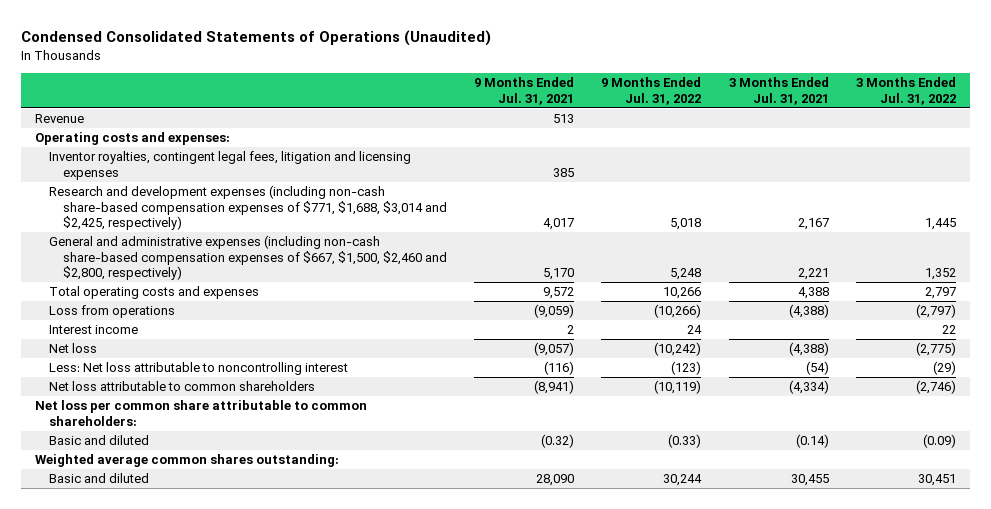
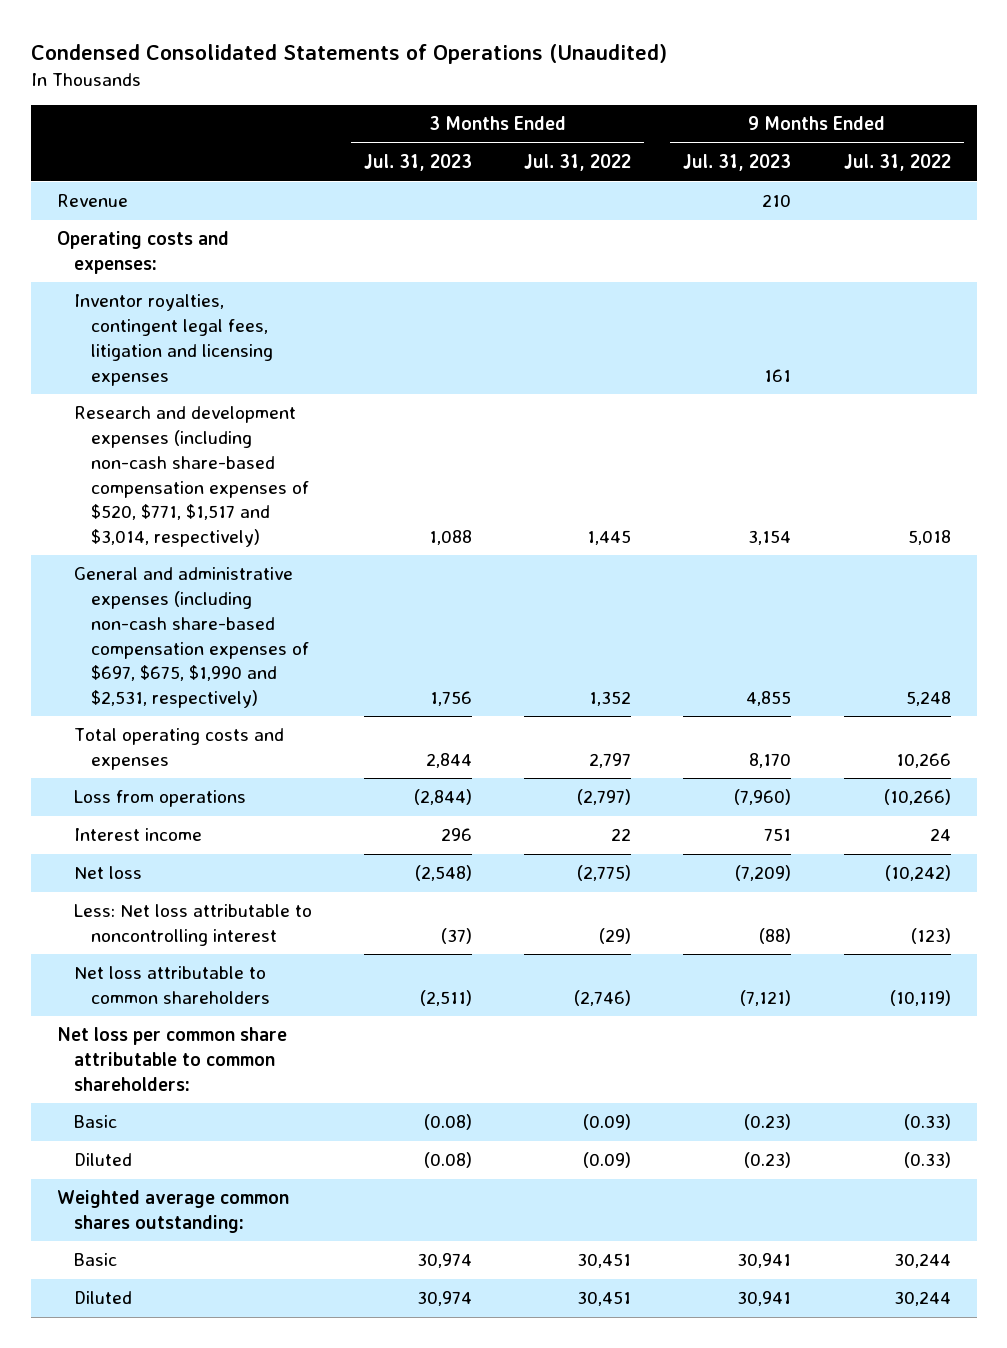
[474,77,575,105] 9 Months Ended Jul. 31, 2021 -> none
[728,77,829,105] 3 Months Ended Jul. 31, 2021 -> none
none -> [363,154,472,172] Jul. 31, 2023
none -> [683,154,792,172] Jul. 31, 2023
[48,185,447,231] Research and development expenses (including non-cash share-based compensation expenses of $771, $1,688, $3,014 and $2,425, respectively) -> [73,406,309,548] Research and development expenses (including non-cash share-based compensation expenses of $520, $771, $1,517 and $3,014, respectively)
[48,235,447,281] General and administrative expenses (including non-cash share-based compensation expenses of $667, $1,500, $2,460 and $2,800, respectively) -> [73,567,309,709] General and administrative expenses (including non-cash share-based compensation expenses of $697, $675, $1,990 and $2,531, respectively)
[48,435,149,446] Basic and diluted -> [73,1115,117,1129] Basic
none -> [73,1153,132,1167] Diluted
none -> [73,1253,117,1267] Basic
[48,473,149,484] Basic and diluted -> [73,1291,132,1305] Diluted

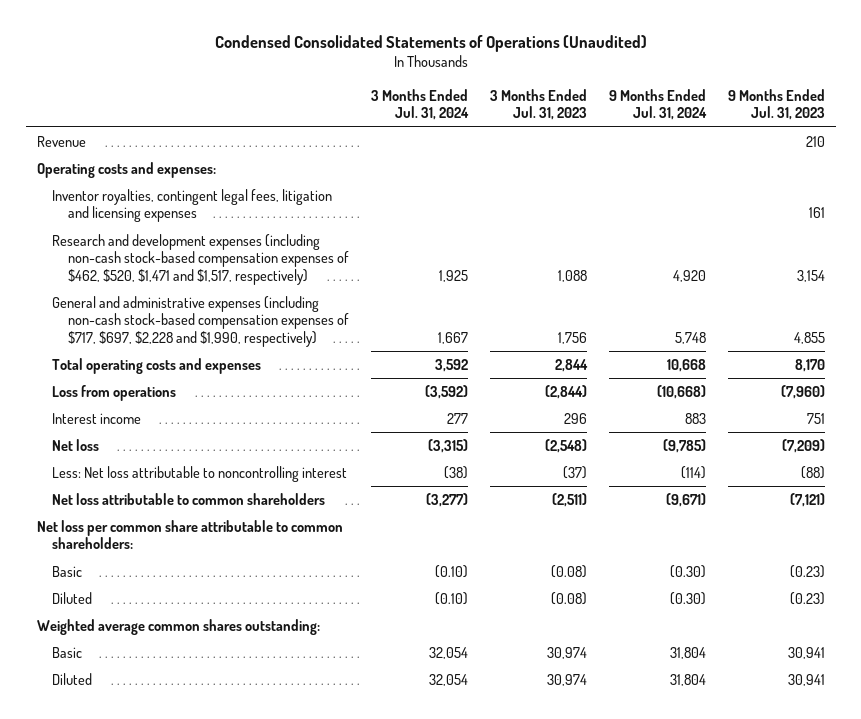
[524,154,632,172] Jul. 31, 2022 -> none
[843,154,951,172] Jul. 31, 2022 -> none
none -> [370,88,469,121] 3 Months Ended Jul. 31, 2024
none -> [608,88,707,121] 9 Months Ended Jul. 31, 2024
[73,406,309,548] Research and development expenses (including non-cash share-based compensation expenses of $520, $771, $1,517 and $3,014, respectively) -> [52,233,349,285] Research and development expenses (including non-cash stock-based compensation expenses of $462, $520, $1,471 and $1,517, respectively)
[73,567,309,709] General and administrative expenses (including non-cash share-based compensation expenses of $697, $675, $1,990 and $2,531, respectively) -> [52,295,349,347] General and administrative expenses (including non-cash stock-based compensation expenses of $717, $697, $2,228 and $1,990, respectively)

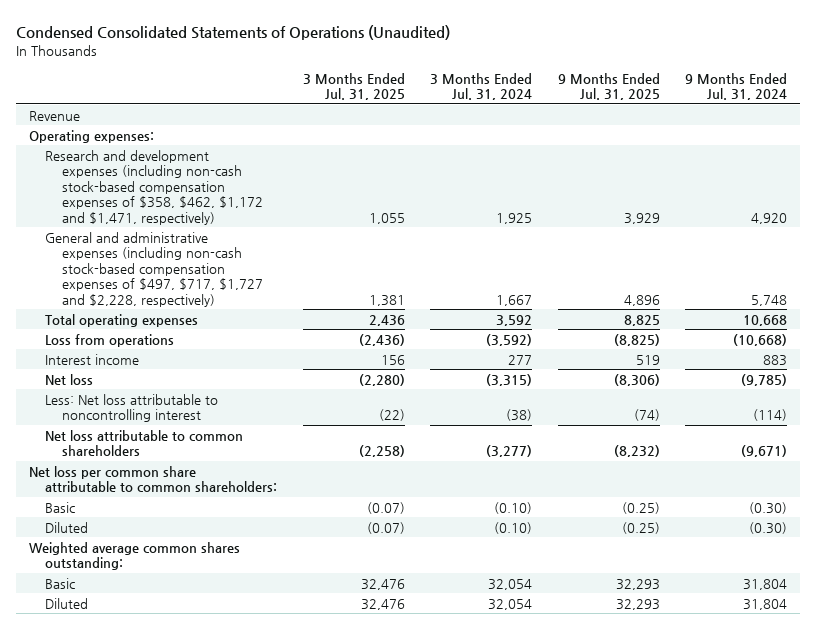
[489,88,587,121] 3 Months Ended Jul. 31, 2023 -> none
[727,88,825,121] 9 Months Ended Jul. 31, 2023 -> none
none -> [302,72,405,101] 3 Months Ended Jul. 31, 2025
none -> [557,72,660,101] 9 Months Ended Jul. 31, 2025
[52,188,333,223] Inventor royalties, contingent legal fees, litigation and licensing expenses -> none
[36,161,216,178] Operating costs and expenses: -> [28,129,154,143] Operating expenses:
[52,233,349,285] Research and development expenses (including non-cash stock-based compensation expenses of $462, $520, $1,471 and $1,517, respectively) -> [45,149,263,225] Research and development expenses (including non-cash stock-based compensation expenses of $358, $462, $1,172 and $1,471, respectively)
[52,295,349,347] General and administrative expenses (including non-cash stock-based compensation expenses of $717, $697, $2,228 and $1,990, respectively) -> [45,231,263,307] General and administrative expenses (including non-cash stock-based compensation expenses of $497, $717, $1,727 and $2,228, respectively)
[52,357,262,374] Total operating costs and expenses -> [45,313,199,327] Total operating expenses

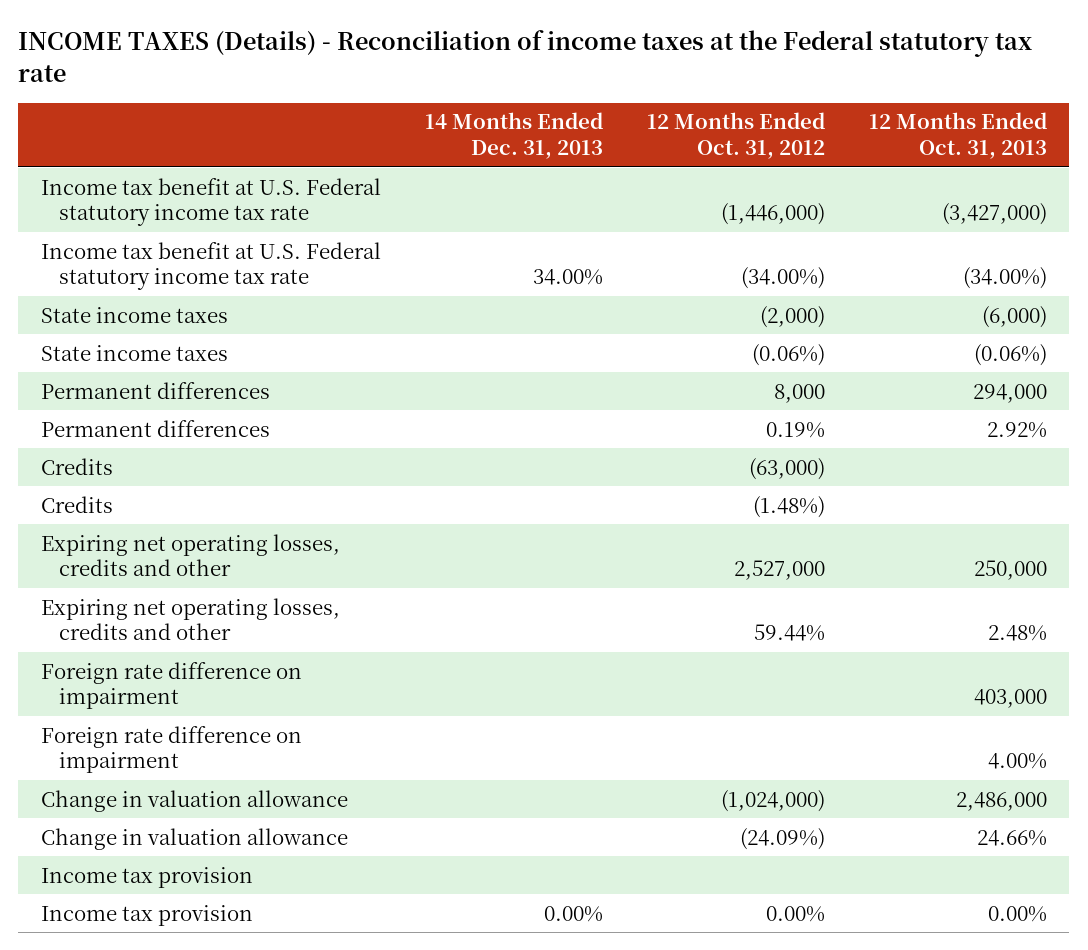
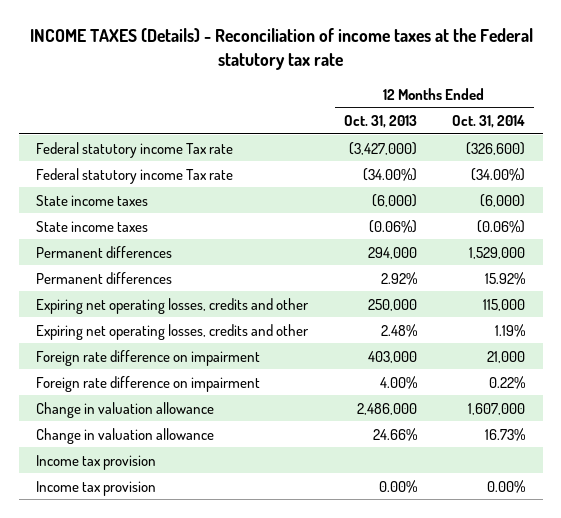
[424,112,603,160] 14 Months Ended Dec. 31, 2013 -> none
[647,112,826,160] 12 Months Ended Oct. 31, 2012 -> none
none -> [452,114,526,128] Oct. 31, 2014
[40,177,381,227] Income tax benefit at U.S. Federal statutory income tax rate -> [36,141,234,158] Federal statutory income Tax rate
[40,241,381,291] Income tax benefit at U.S. Federal statutory income tax rate -> [36,167,234,184] Federal statutory income Tax rate
[40,457,113,475] Credits -> none
[40,495,113,513] Credits -> none

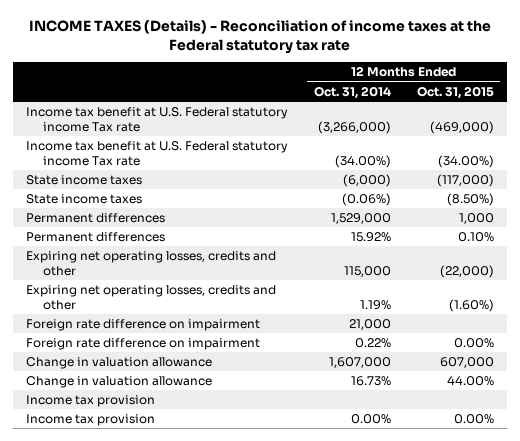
[343,114,417,128] Oct. 31, 2013 -> none
none -> [416,85,494,99] Oct. 31, 2015
[36,141,234,158] Federal statutory income Tax rate -> [25,107,288,132] Income tax benefit at U.S. Federal statutory income Tax rate
[466,141,526,155] (326,600) -> [317,120,391,134] (3,266,000)
[36,167,234,184] Federal statutory income Tax rate -> [25,141,288,166] Income tax benefit at U.S. Federal statutory income Tax rate

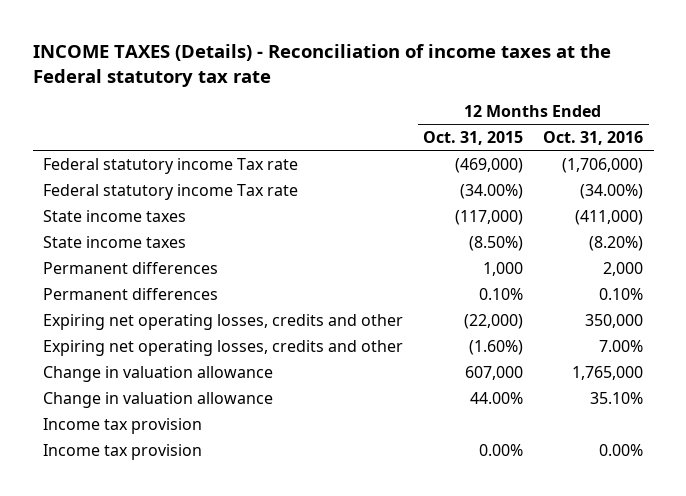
[313,85,391,99] Oct. 31, 2014 -> none
none -> [543,130,644,145] Oct. 31, 2016
[25,107,288,132] Income tax benefit at U.S. Federal statutory income Tax rate -> [43,157,299,174] Federal statutory income Tax rate
[25,141,288,166] Income tax benefit at U.S. Federal statutory income Tax rate -> [43,183,299,200] Federal statutory income Tax rate
[25,319,260,332] Foreign rate difference on impairment -> none
[25,338,260,351] Foreign rate difference on impairment -> none

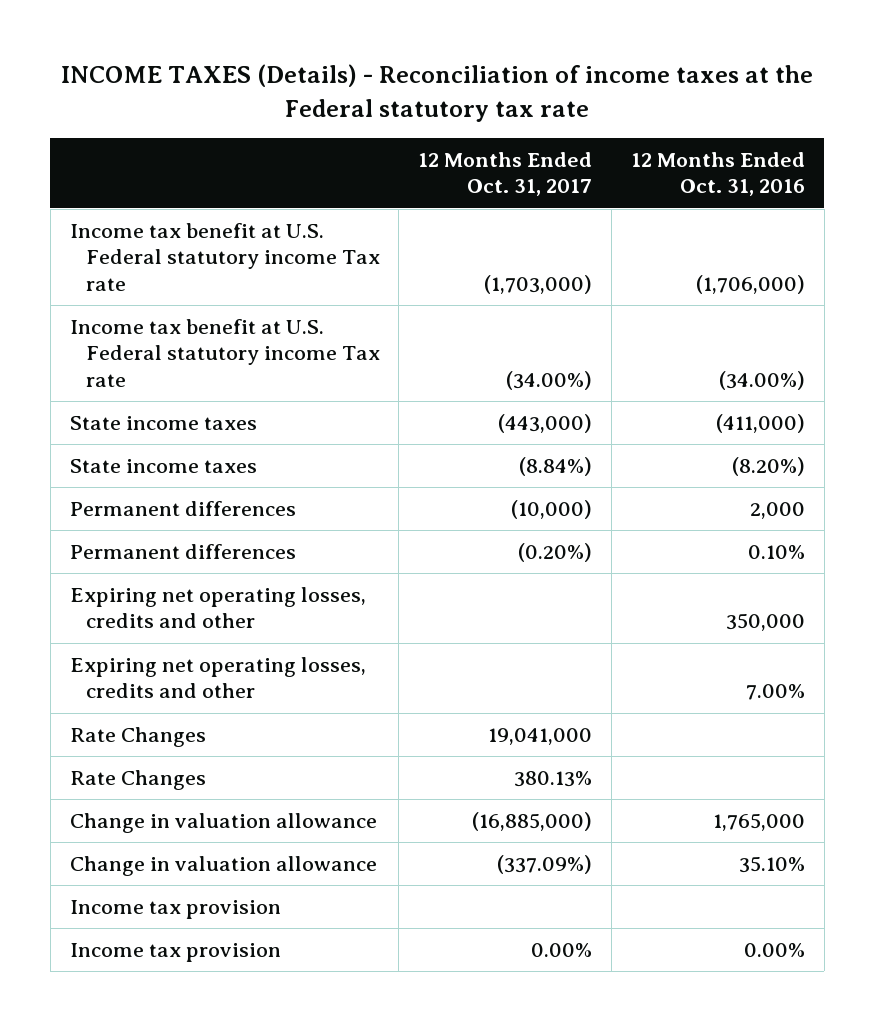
[423,130,524,145] Oct. 31, 2015 -> none
none -> [418,151,593,197] 12 Months Ended Oct. 31, 2017
[43,157,299,174] Federal statutory income Tax rate -> [69,223,380,291] Income tax benefit at U.S. Federal statutory income Tax rate
[43,183,299,200] Federal statutory income Tax rate -> [69,319,380,387] Income tax benefit at U.S. Federal statutory income Tax rate
none -> [69,727,206,748] Rate Changes
none -> [69,770,206,791] Rate Changes

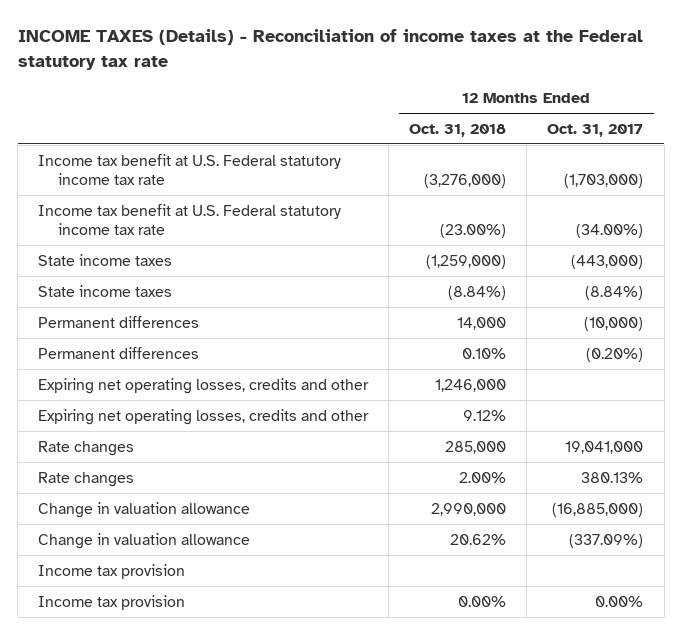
[631,151,806,197] 12 Months Ended Oct. 31, 2016 -> none
none -> [409,124,507,138] Oct. 31, 2018
[69,223,380,291] Income tax benefit at U.S. Federal statutory income Tax rate -> [38,153,342,186] Income tax benefit at U.S. Federal statutory income tax rate
[69,319,380,387] Income tax benefit at U.S. Federal statutory income Tax rate -> [38,203,342,236] Income tax benefit at U.S. Federal statutory income tax rate
[69,727,206,748] Rate Changes -> [38,440,135,456] Rate changes
[69,770,206,791] Rate Changes -> [38,471,135,487] Rate changes

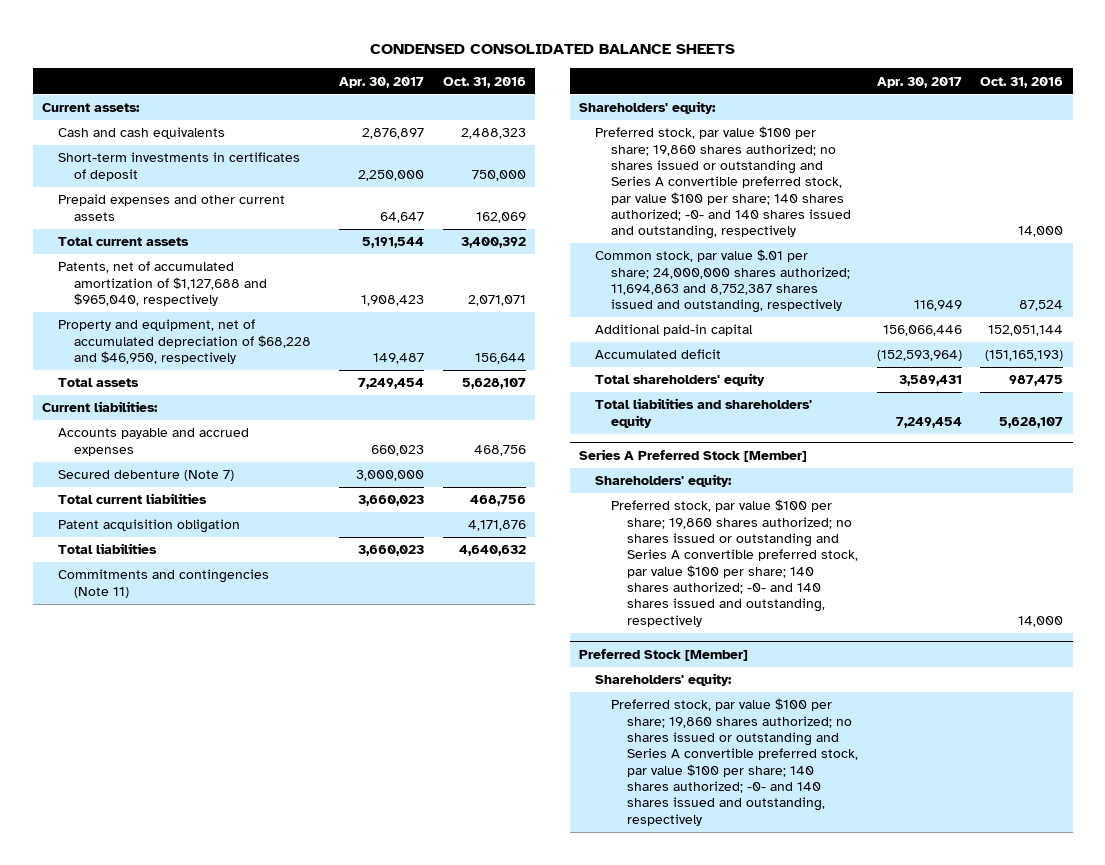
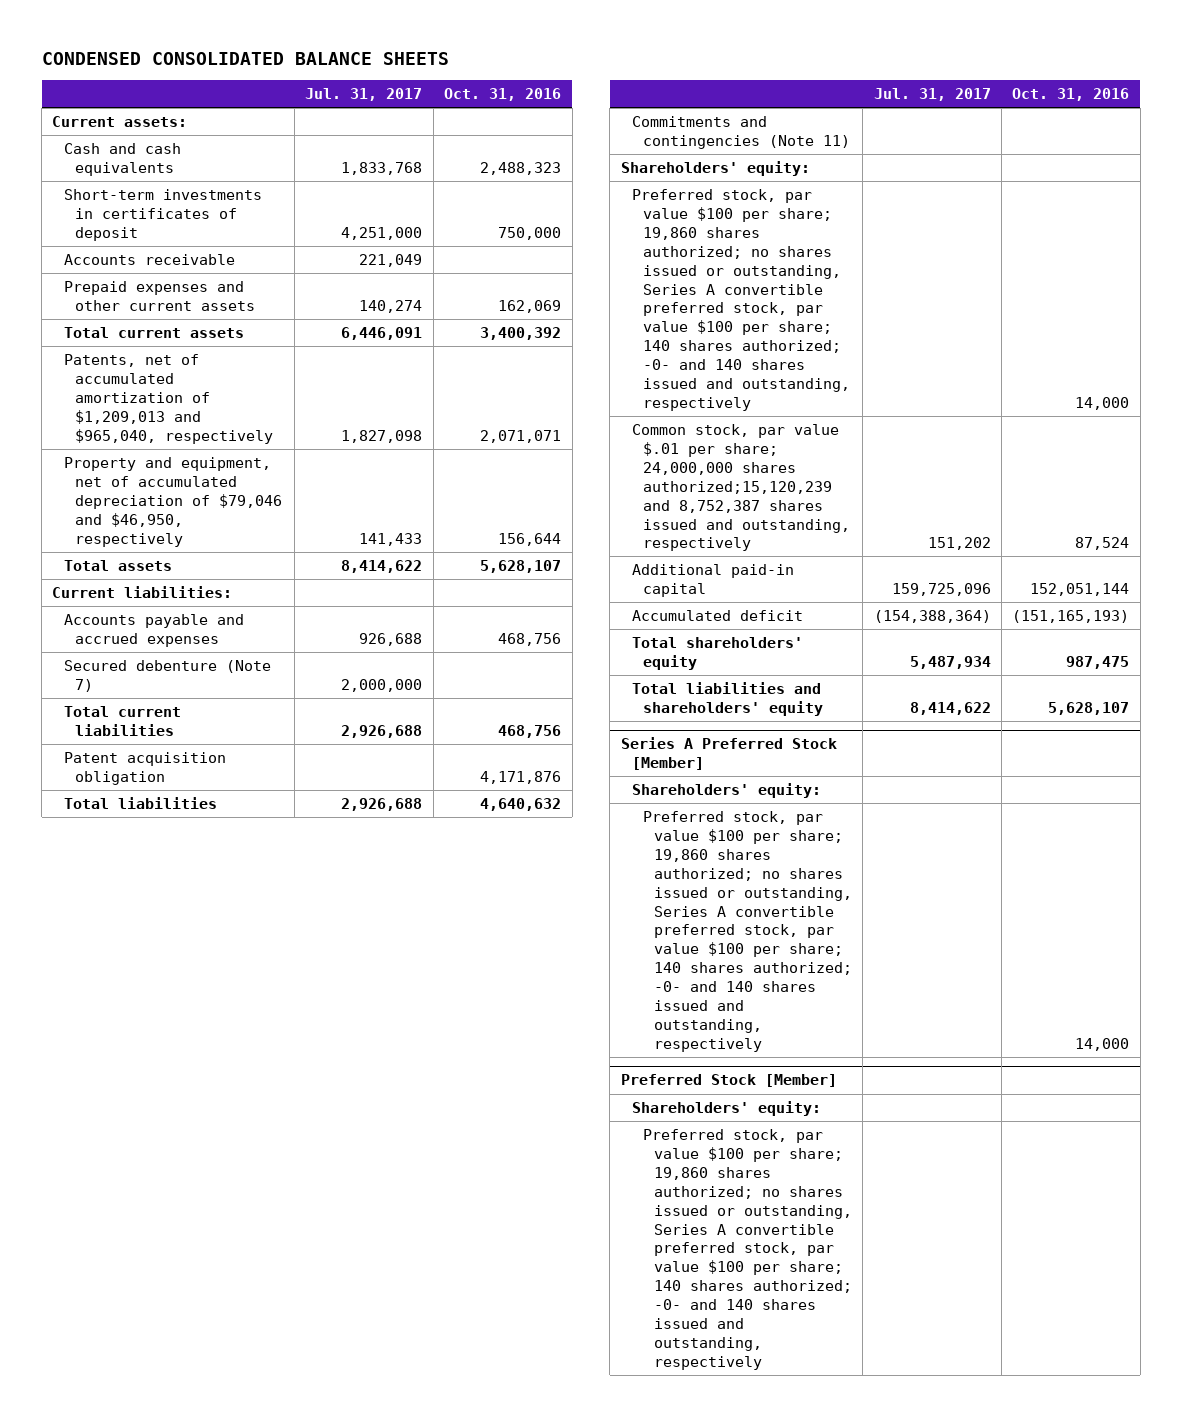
[339,76,425,88] Apr. 30, 2017 -> none
none -> [305,88,423,102] Jul. 31, 2017
none -> [63,254,235,266] Accounts receivable
[57,261,267,307] Patents, net of accumulated amortization of $1,127,688 and $965,040, respectively -> [63,354,273,444] Patents, net of accumulated amortization of $1,209,013 and $965,040, respectively
[57,319,311,365] Property and equipment, net of accumulated depreciation of $68,228 and $46,950, respectively -> [63,457,282,547] Property and equipment, net of accumulated depreciation of $79,046 and $46,950, respectively
[595,126,852,240] Preferred stock, par value $100 per share; 19,860 shares authorized; no shares issued or outstanding and Series A convertible preferred stock, par value $100 per share; 140 shares authorized; -0- and 140 shares issued and outstanding, respectively -> [631,189,850,411] Preferred stock, par value $100 per share; 19,860 shares authorized; no shares issued or outstanding, Series A convertible preferred stock, par value $100 per share; 140 shares authorized; -0- and 140 shares issued and outstanding, respectively
[595,249,851,314] Common stock, par value $.01 per share; 24,000,000 shares authorized; 11,694,863 and 8,752,387 shares issued and outstanding, respectively -> [631,424,850,552] Common stock, par value $.01 per share; 24,000,000 shares authorized;15,120,239 and 8,752,387 shares issued and outstanding, respectively
[611,499,858,627] Preferred stock, par value $100 per share; 19,860 shares authorized; no shares issued or outstanding and Series A convertible preferred stock, par value $100 per share; 140 shares authorized; -0- and 140 shares issued and outstanding, respectively -> [642,811,852,1052] Preferred stock, par value $100 per share; 19,860 shares authorized; no shares issued or outstanding, Series A convertible preferred stock, par value $100 per share; 140 shares authorized; -0- and 140 shares issued and outstanding, respectively
[611,698,858,826] Preferred stock, par value $100 per share; 19,860 shares authorized; no shares issued or outstanding and Series A convertible preferred stock, par value $100 per share; 140 shares authorized; -0- and 140 shares issued and outstanding, respectively -> [642,1129,852,1370] Preferred stock, par value $100 per share; 19,860 shares authorized; no shares issued or outstanding, Series A convertible preferred stock, par value $100 per share; 140 shares authorized; -0- and 140 shares issued and outstanding, respectively

